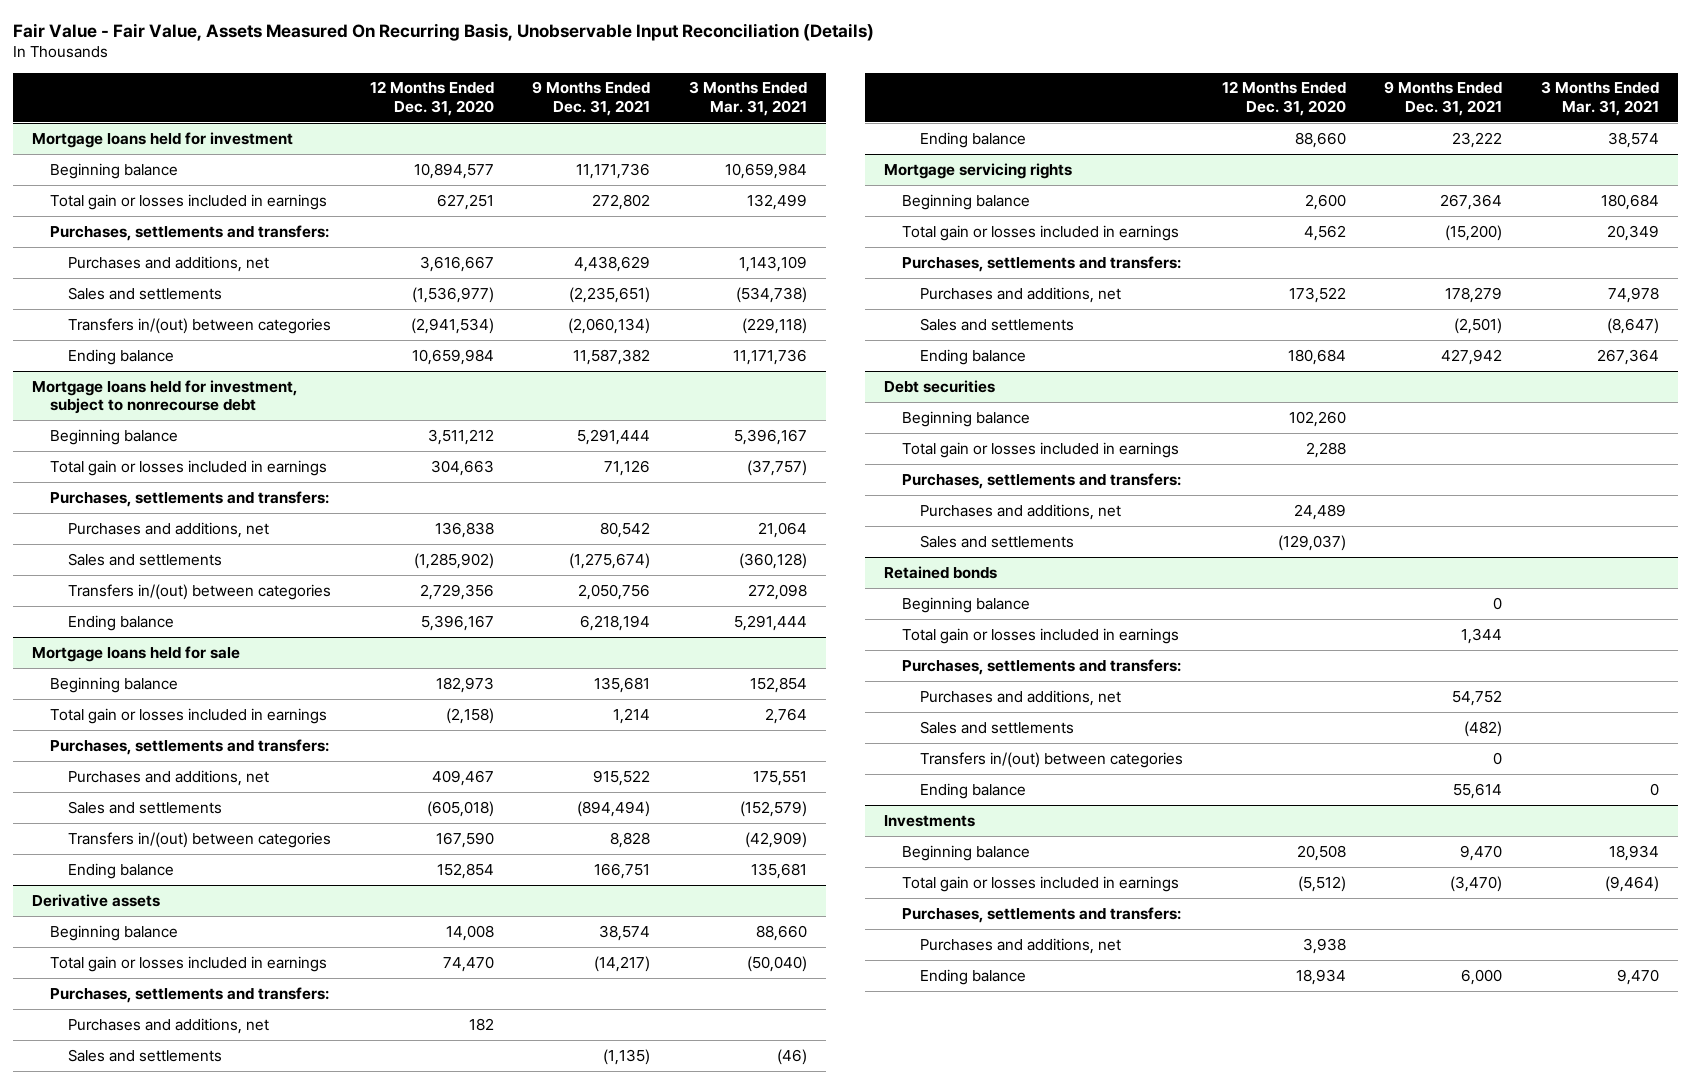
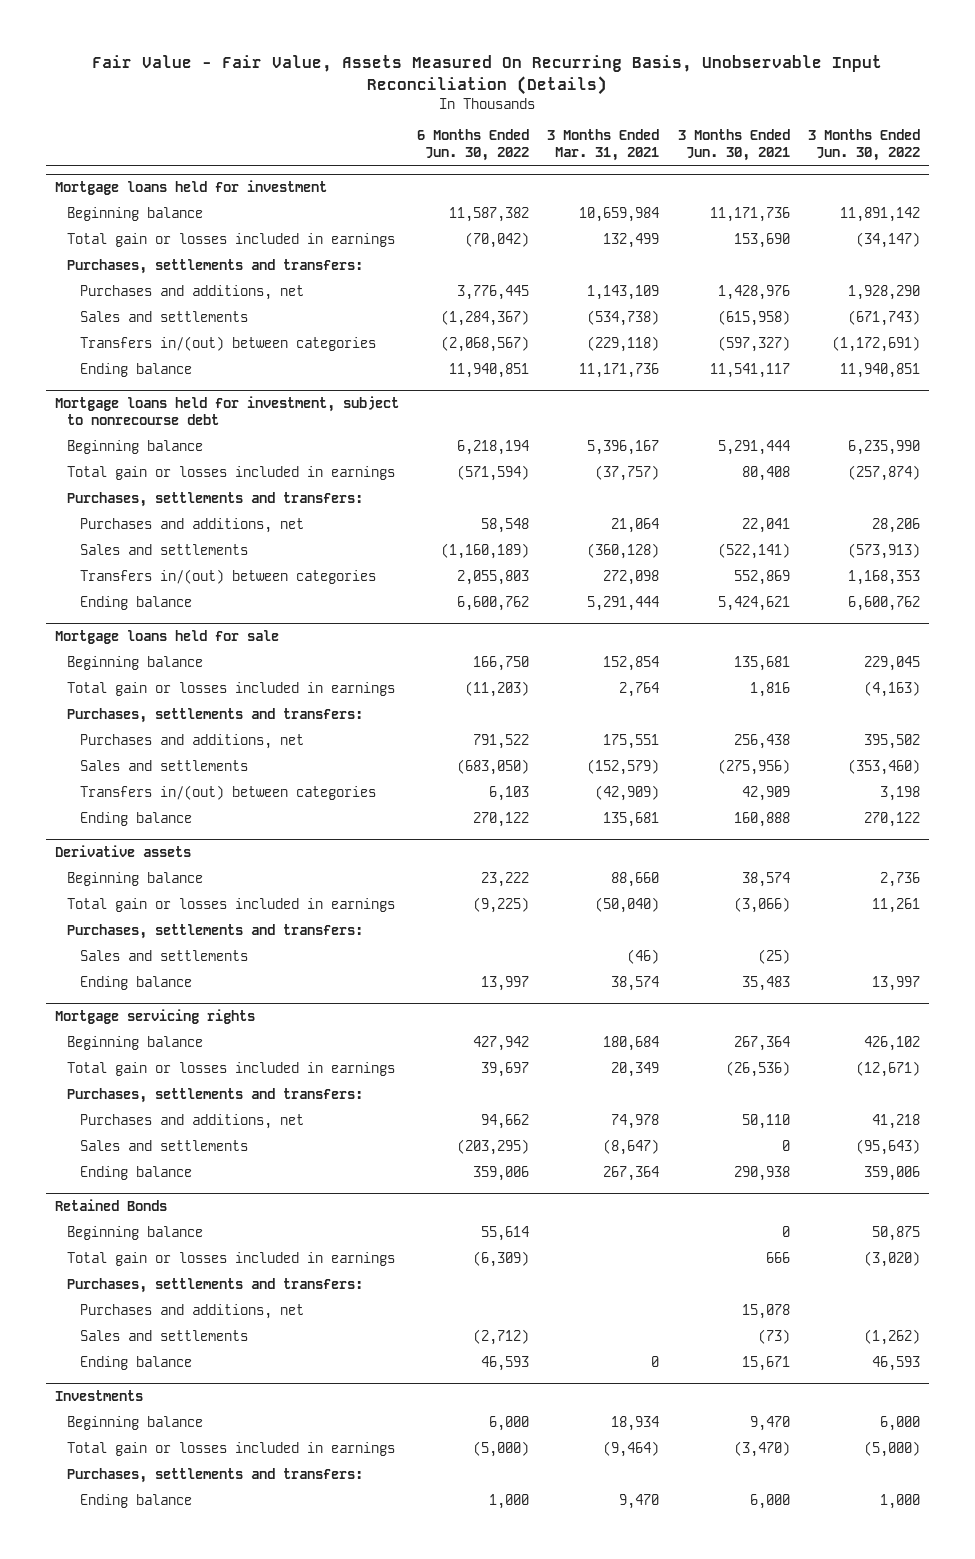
[369,81,494,116] 12 Months Ended Dec. 31, 2020 -> none
[532,81,651,116] 9 Months Ended Dec. 31, 2021 -> none
none -> [417,129,530,162] 6 Months Ended Jun. 30, 2022
none -> [677,129,790,162] 3 Months Ended Jun. 30, 2021
none -> [807,129,920,162] 3 Months Ended Jun. 30, 2022
[68,1017,270,1034] Purchases and additions, net -> none
[883,379,995,393] Debt securities -> none
[901,410,1030,427] Beginning balance -> none
[901,441,1179,458] Total gain or losses included in earnings -> none
[901,472,1181,489] Purchases, settlements and transfers: -> none
[919,503,1121,520] Purchases and additions, net -> none
[919,534,1074,548] Sales and settlements -> none
[883,565,997,579] Retained bonds -> [54,1199,167,1212] Retained Bonds
[919,751,1183,768] Transfers in/(out) between categories -> none
[919,937,1121,954] Purchases and additions, net -> none

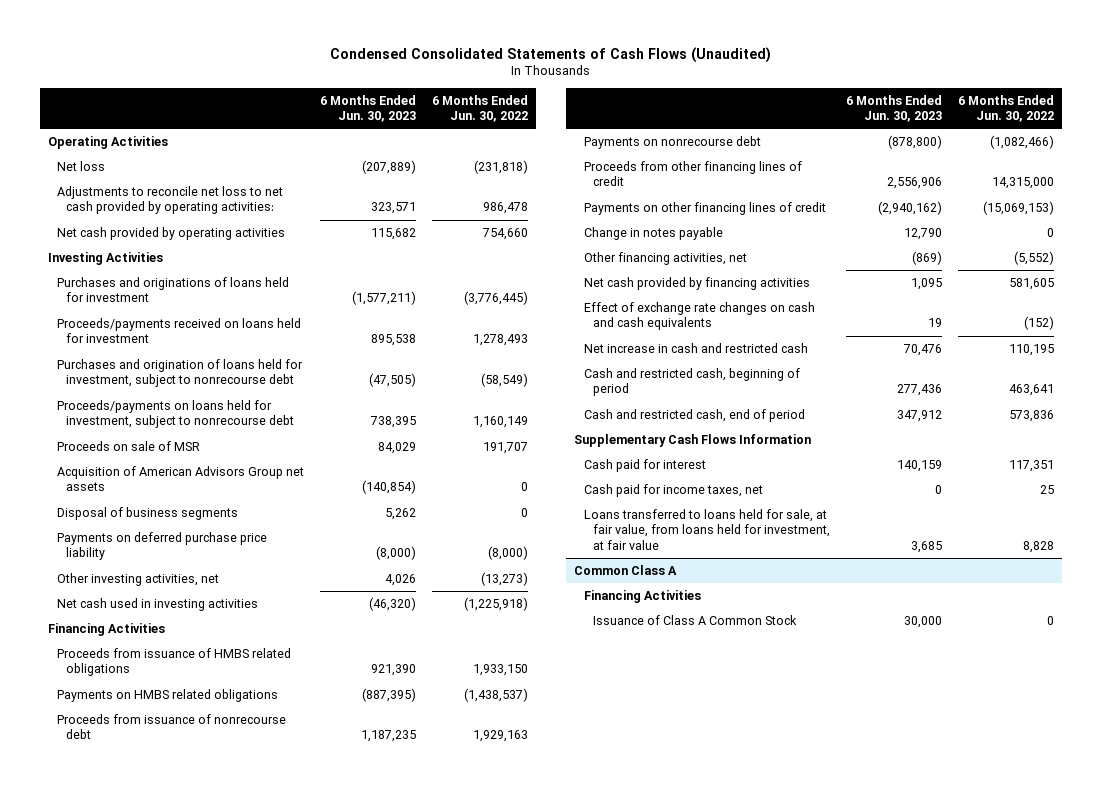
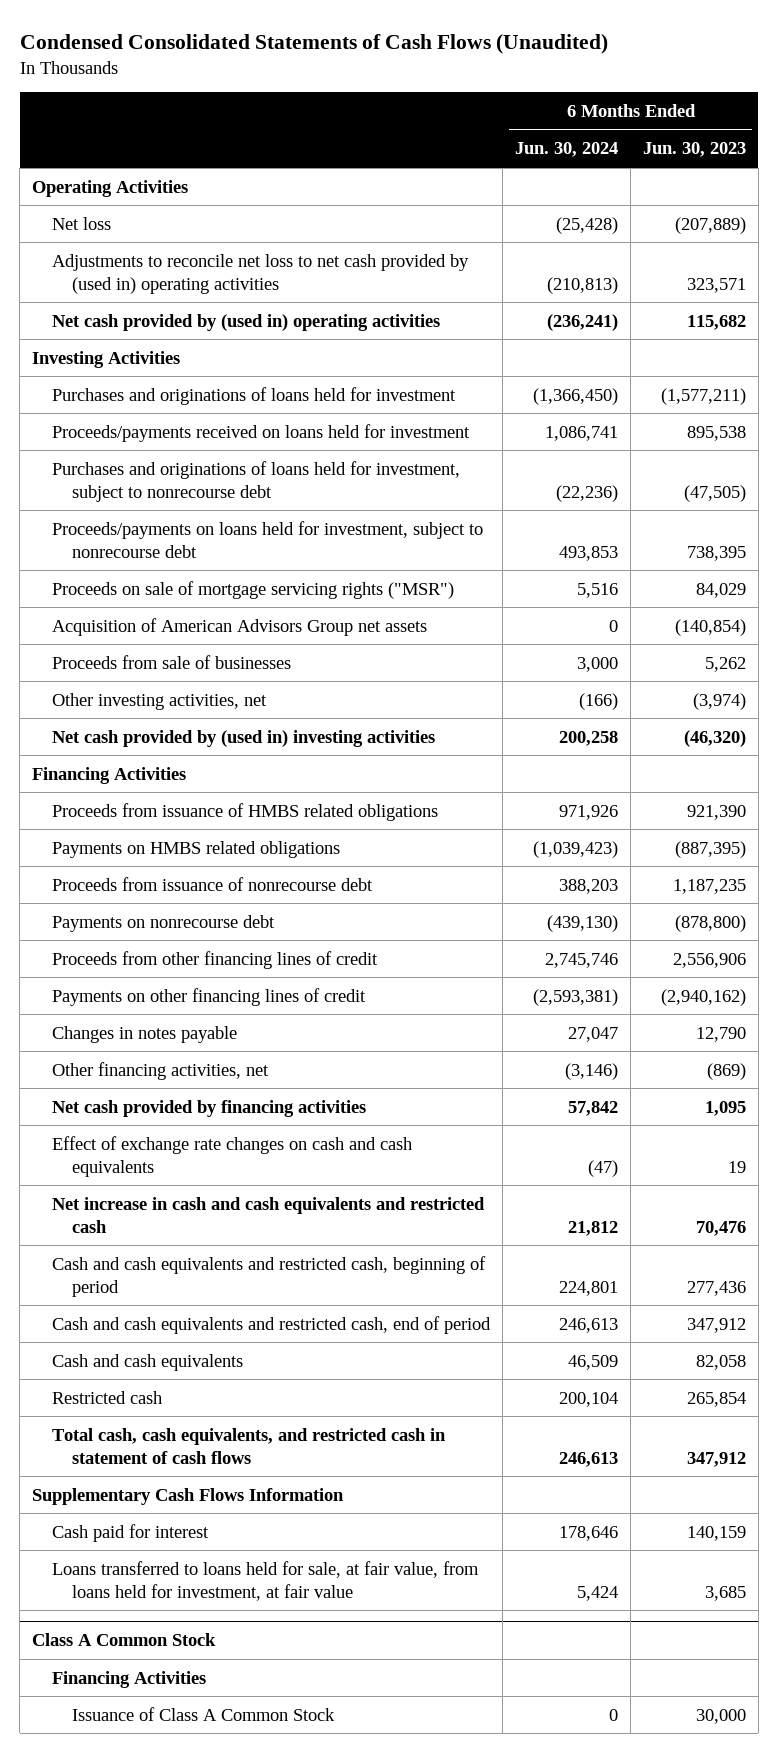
[431,94,528,123] 6 Months Ended Jun. 30, 2022 -> none
none -> [515,142,619,158] Jun. 30, 2024
[56,185,283,215] Adjustments to reconcile net loss to net cash provided by operating activities: -> [52,253,470,294] Adjustments to reconcile net loss to net cash provided by (used in) operating activities
[56,226,285,240] Net cash provided by operating activities -> [52,313,441,331] Net cash provided by (used in) operating activities
[56,358,303,388] Purchases and origination of loans held for investment, subject to nonrecourse debt -> [52,460,461,502] Purchases and originations of loans held for investment, subject to nonrecourse debt
[56,440,200,451] Proceeds on sale of MSR -> [52,580,455,599] Proceeds on sale of mortgage servicing rights ("MSR")
[56,531,267,561] Payments on deferred purchase price liability -> none
[56,506,238,520] Disposal of business segments -> [52,654,292,669] Proceeds from sale of businesses
[384,573,416,586] 4,026 -> [692,692,746,710] (3,974)
[56,597,258,611] Net cash used in investing activities -> [52,729,436,747] Net cash provided by (used in) investing activities
[583,226,723,240] Change in notes payable -> [52,1025,238,1043] Changes in notes payable
[583,342,808,353] Net increase in cash and restricted cash -> [52,1196,486,1233] Net increase in cash and cash equivalents and restricted cash
[583,367,800,397] Cash and restricted cash, beginning of period -> [52,1255,487,1297] Cash and cash equivalents and restricted cash, beginning of period
[583,408,805,422] Cash and restricted cash, end of period -> [52,1315,492,1334] Cash and cash equivalents and restricted cash, end of period
none -> [52,1353,244,1371] Cash and cash equivalents
none -> [52,1390,163,1404] Restricted cash
none -> [52,1427,447,1464] Total cash, cash equivalents, and restricted cash in statement of cash flows
[583,483,763,497] Cash paid for income taxes, net -> none
[574,564,678,575] Common Class A -> [32,1633,217,1647] Class A Common Stock

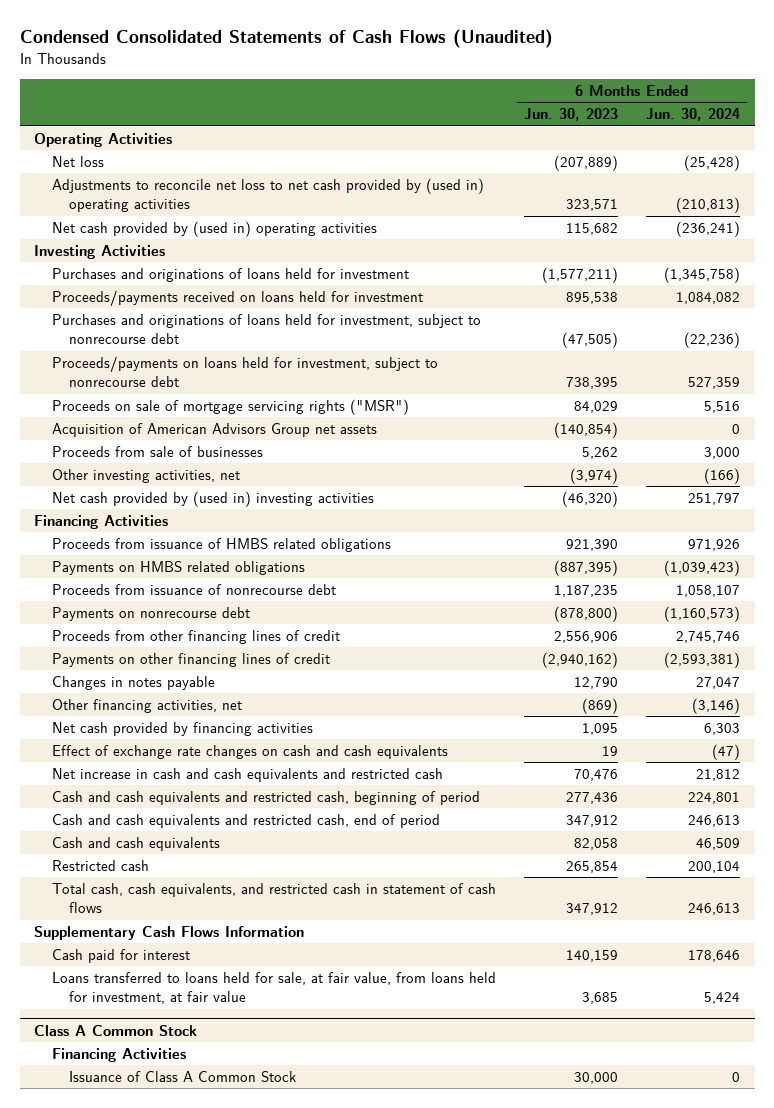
[533,387,619,405] (1,366,450) -> [664,267,741,284] (1,345,758)
[545,425,619,441] 1,086,741 -> [676,292,741,305] 1,084,082
[559,545,619,561] 493,853 -> [688,377,741,390] 527,359
[559,730,619,746] 200,258 -> [688,493,741,506] 251,797
[559,878,619,894] 388,203 -> [676,585,741,598] 1,058,107
[547,914,619,932] (439,130) -> [664,606,741,623] (1,160,573)
[568,1100,619,1116] 57,842 -> [704,723,741,736] 6,303

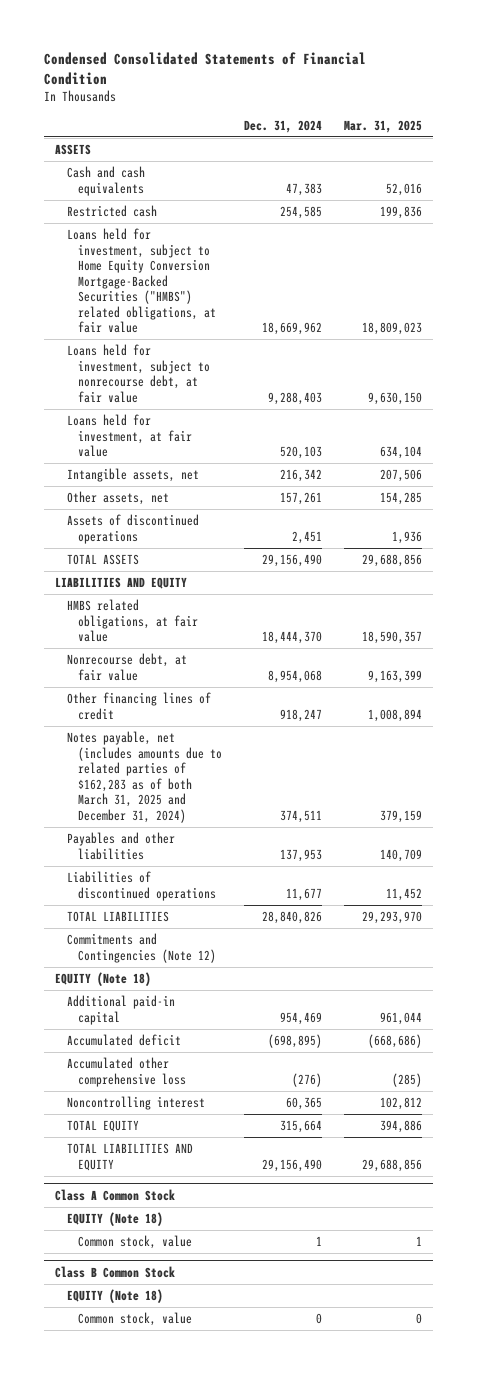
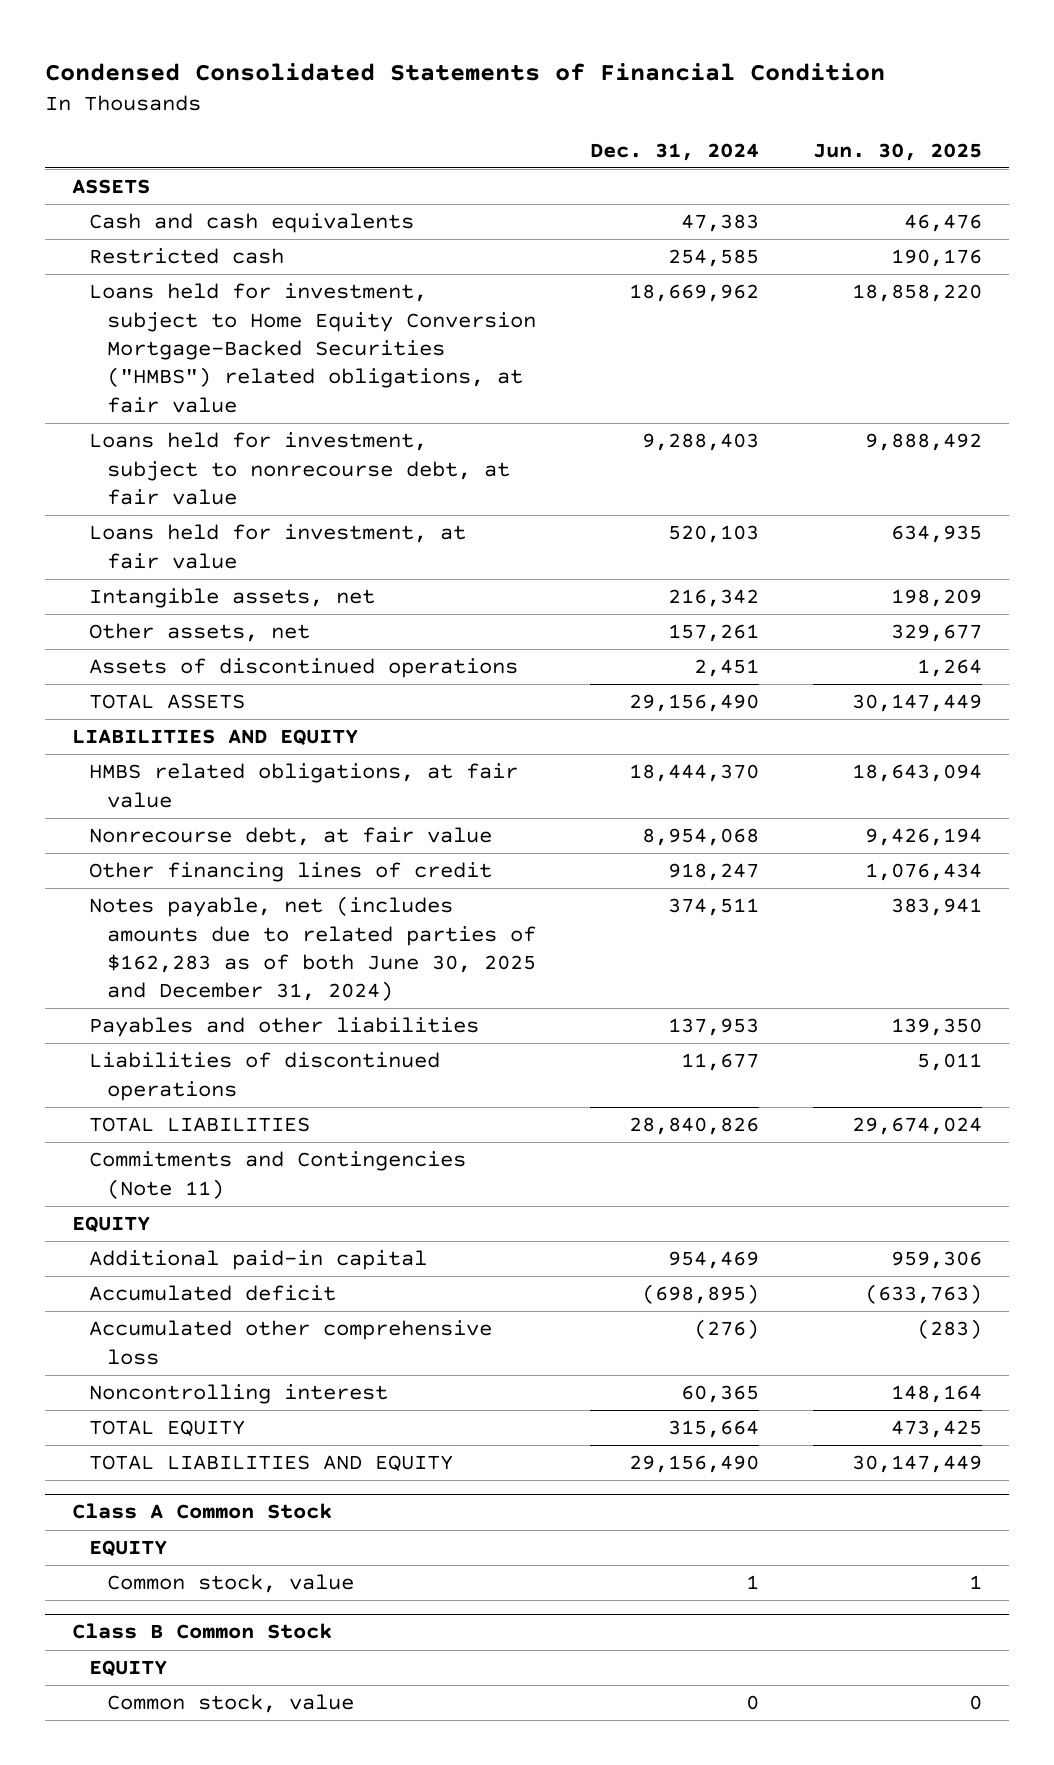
[344,119,423,133] Mar. 31, 2025 -> none
none -> [812,142,982,161] Jun. 30, 2025
[66,731,223,823] Notes payable, net (includes amounts due to related parties of $162,283 as of both March 31, 2025 and December 31, 2024) -> [89,896,536,1002] Notes payable, net (includes amounts due to related parties of $162,283 as of both June 30, 2025 and December 31, 2024)
[66,933,217,963] Commitments and Contingencies (Note 12) -> [89,1151,467,1199] Commitments and Contingencies (Note 11)
[54,972,151,987] EQUITY (Note 18) -> [72,1216,151,1233] EQUITY
[66,1212,163,1227] EQUITY (Note 18) -> [89,1540,168,1557] EQUITY
[66,1289,163,1304] EQUITY (Note 18) -> [89,1660,168,1677] EQUITY

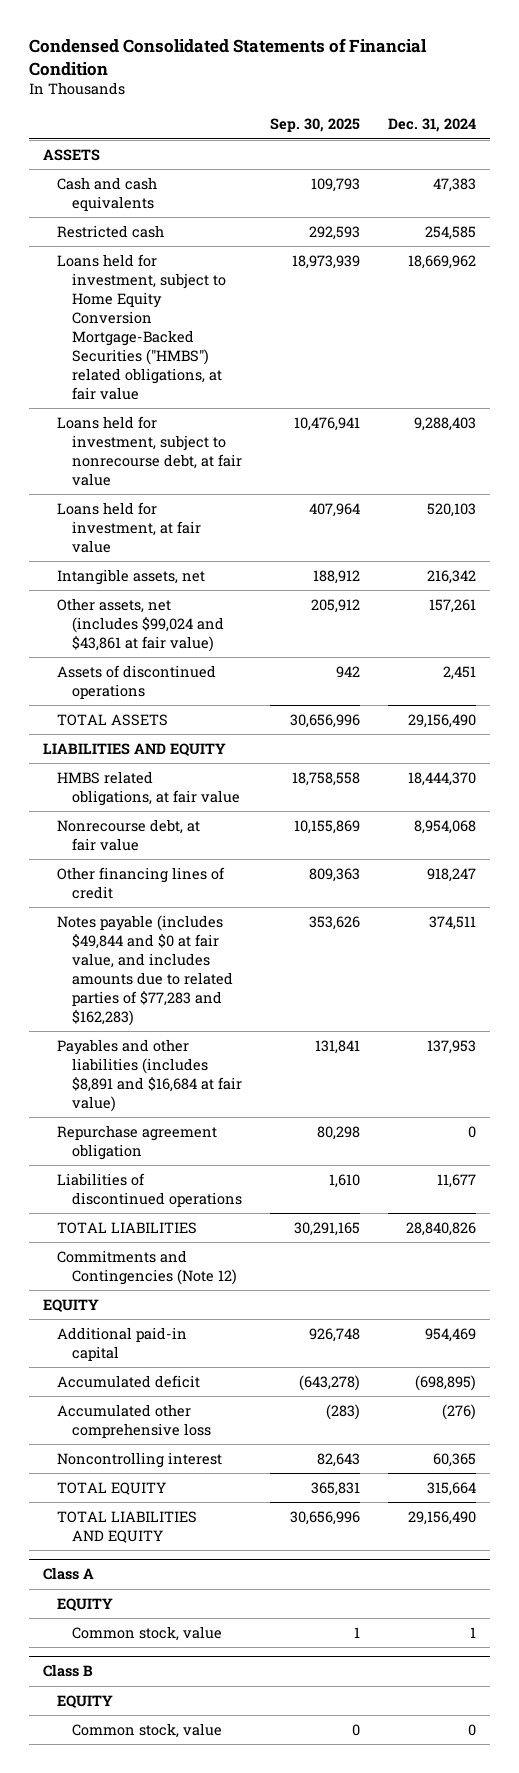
[812,142,982,161] Jun. 30, 2025 -> none
none -> [269,118,360,133] Sep. 30, 2025
[89,623,311,643] Other assets, net -> [57,598,224,652] Other assets, net (includes $99,024 and $43,861 at fair value)
[89,896,536,1002] Notes payable, net (includes amounts due to related parties of $162,283 as of both June 30, 2025 and December 31, 2024) -> [57,915,233,1026] Notes payable (includes $49,844 and $0 at fair value, and includes amounts due to related parties of $77,283 and $162,283)
[89,1017,480,1038] Payables and other liabilities -> [57,1039,242,1112] Payables and other liabilities (includes $8,891 and $16,684 at fair value)
none -> [57,1125,218,1160] Repurchase agreement obligation
[89,1151,467,1199] Commitments and Contingencies (Note 11) -> [57,1250,237,1285] Commitments and Contingencies (Note 12)
[72,1503,333,1520] Class A Common Stock -> [42,1567,94,1581] Class A
[72,1623,333,1640] Class B Common Stock -> [42,1664,93,1678] Class B

